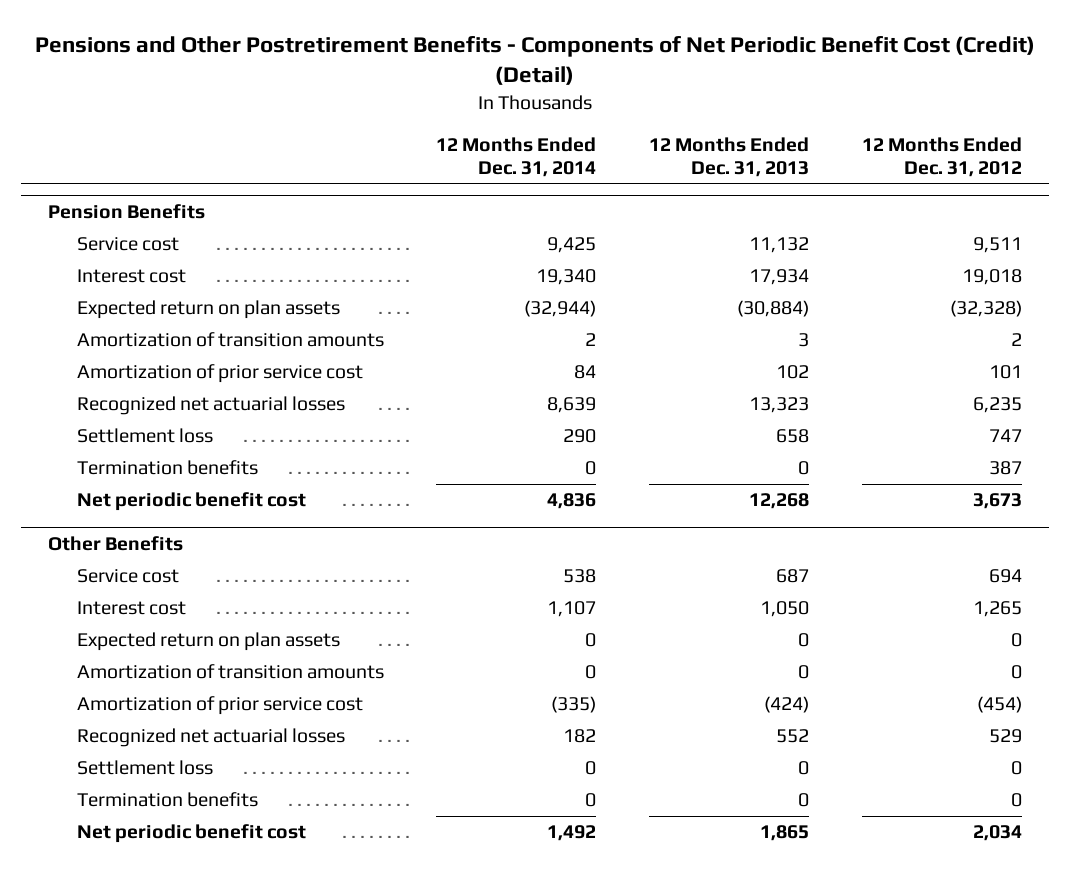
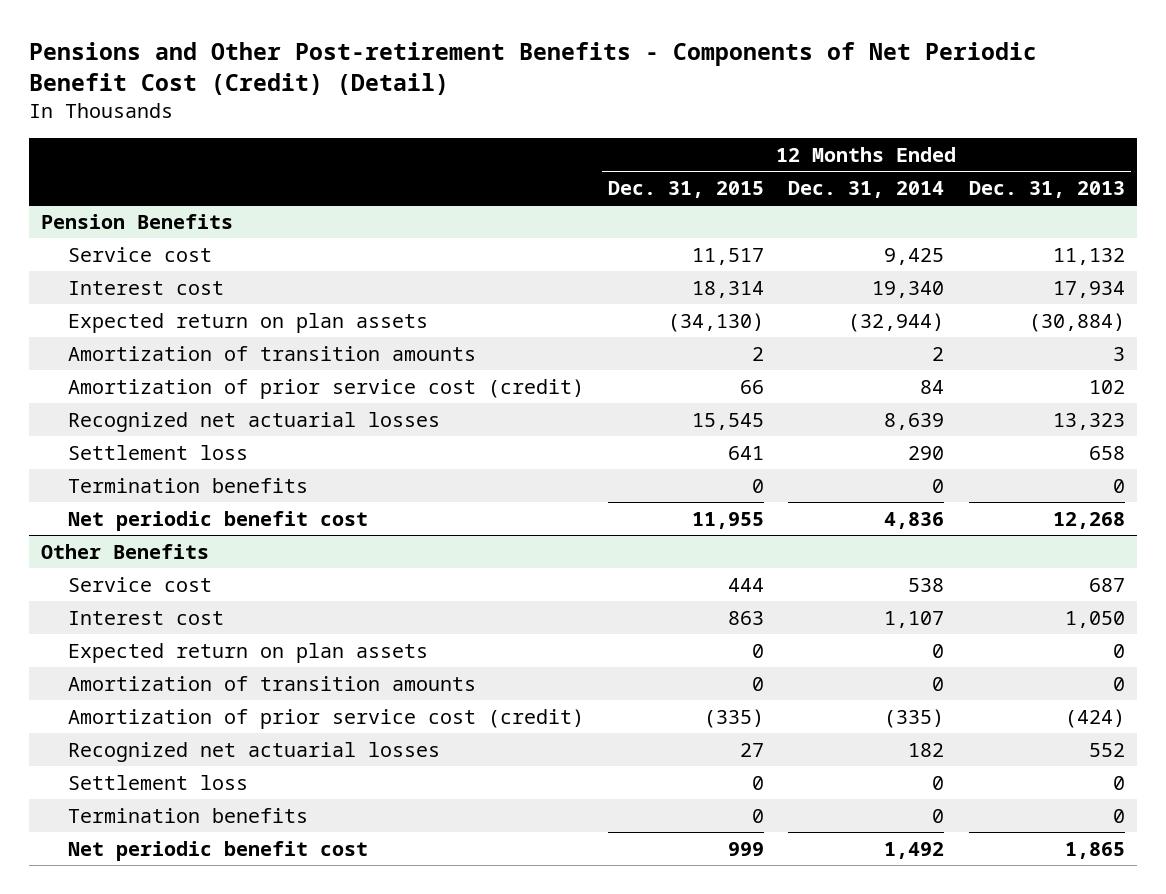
[34,35,1035,86] Pensions and Other Postretirement Benefits - Components of Net Periodic Benefit Cost (Credit) (Detail) -> [29,42,1038,95] Pensions and Other Post-retirement Benefits - Components of Net Periodic Benefit Cost (Credit) (Detail)
[862,137,1023,177] 12 Months Ended Dec. 31, 2012 -> none
none -> [608,180,765,198] Dec. 31, 2015
[76,364,363,384] Amortization of prior service cost -> [68,378,585,399] Amortization of prior service cost (credit)
[76,696,363,716] Amortization of prior service cost -> [68,708,585,729] Amortization of prior service cost (credit)

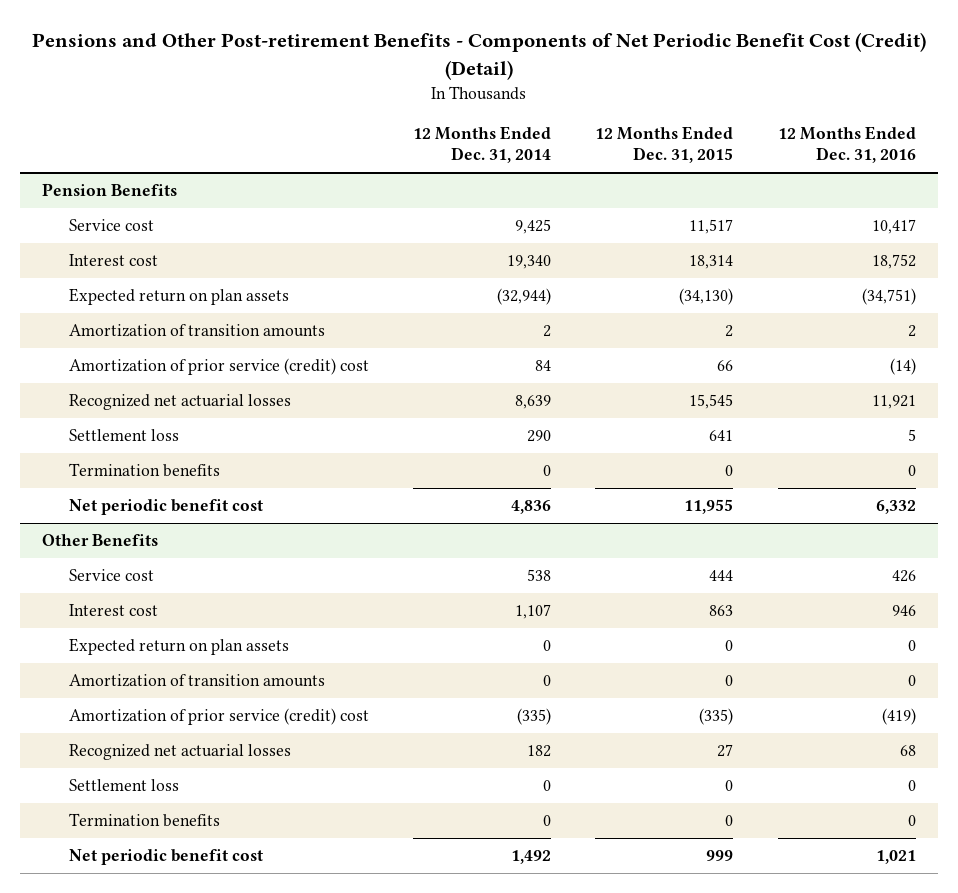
[968,180,1125,198] Dec. 31, 2013 -> none
none -> [777,126,916,164] 12 Months Ended Dec. 31, 2016
[68,378,585,399] Amortization of prior service cost (credit) -> [68,358,369,376] Amortization of prior service (credit) cost
[68,708,585,729] Amortization of prior service cost (credit) -> [68,708,369,726] Amortization of prior service (credit) cost

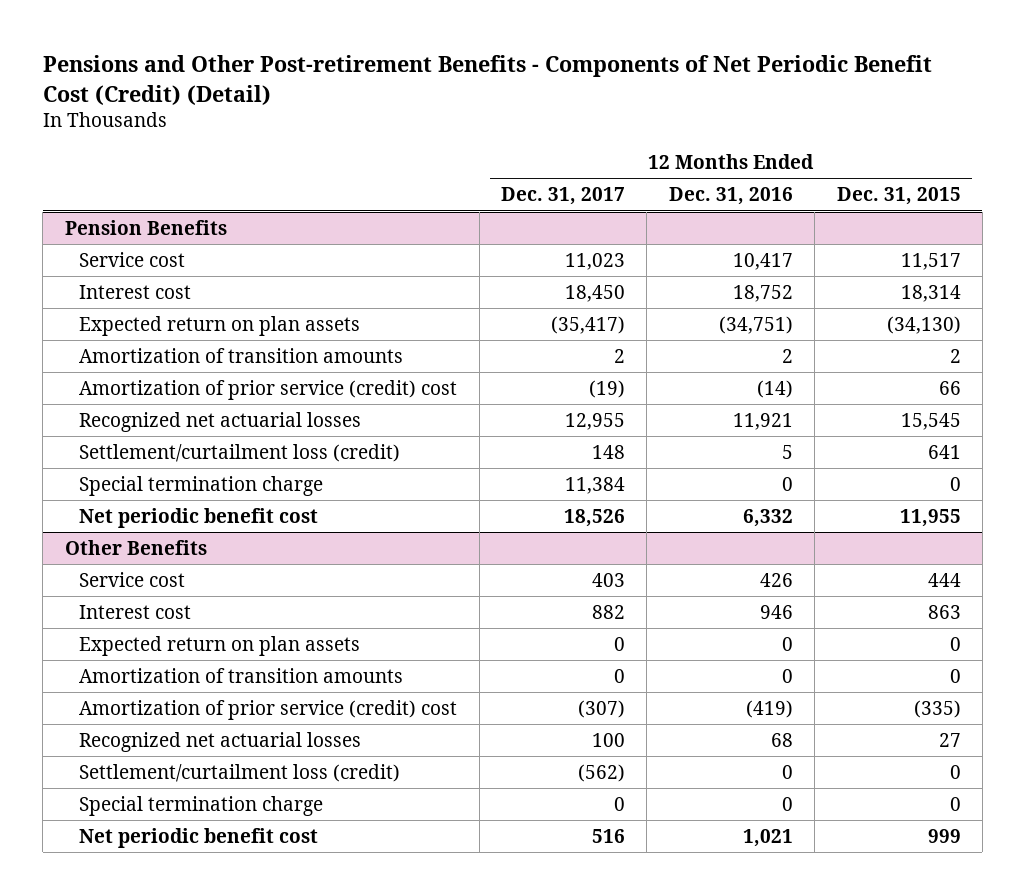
[412,126,551,164] 12 Months Ended Dec. 31, 2014 -> none
none -> [500,187,625,206] Dec. 31, 2017
[68,429,179,442] Settlement loss -> [79,444,401,463] Settlement/curtailment loss (credit)
[68,463,220,478] Termination benefits -> [79,476,324,497] Special termination charge
[68,779,179,792] Settlement loss -> [79,764,401,783] Settlement/curtailment loss (credit)
[68,813,220,828] Termination benefits -> [79,796,324,817] Special termination charge

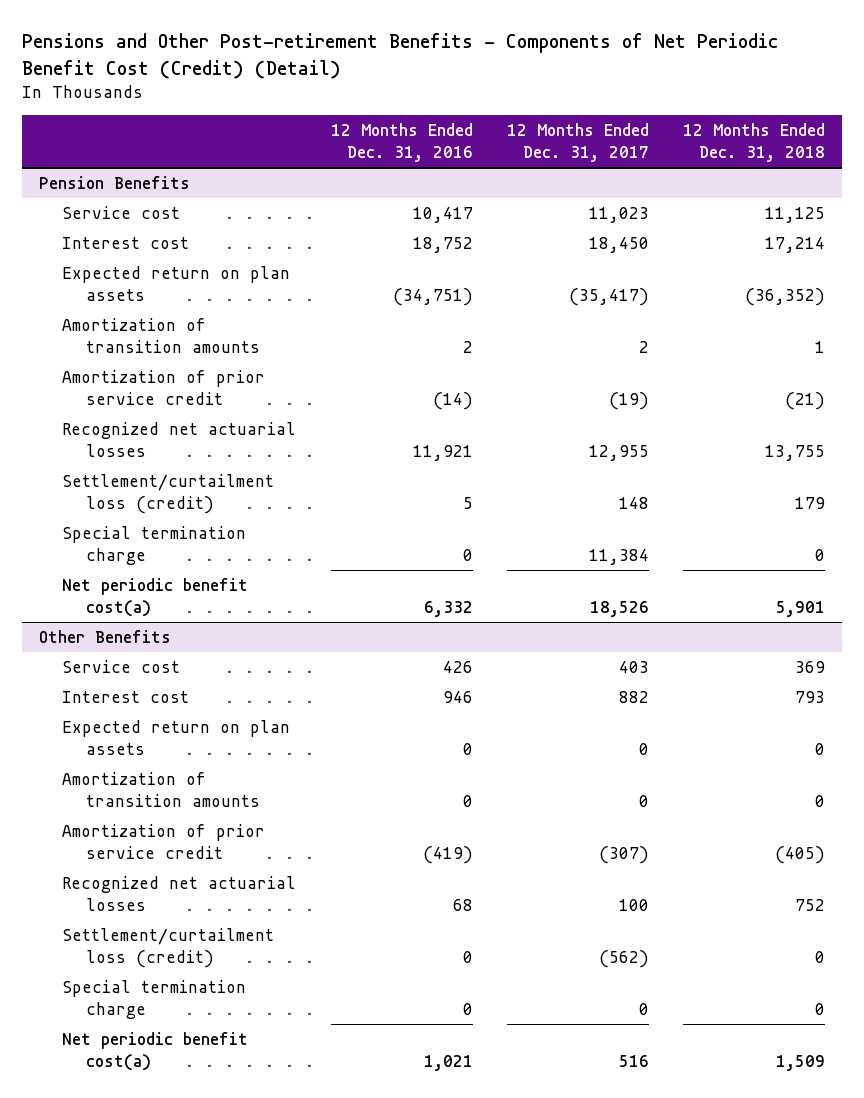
[836,187,961,206] Dec. 31, 2015 -> none
none -> [682,123,825,163] 12 Months Ended Dec. 31, 2018
[79,380,458,401] Amortization of prior service (credit) cost -> [62,370,266,405] Amortization of prior service credit
[79,508,319,529] Net periodic benefit cost -> [62,578,249,617] Net periodic benefit cost(a)
[79,700,458,721] Amortization of prior service (credit) cost -> [62,824,266,859] Amortization of prior service credit
[79,828,319,849] Net periodic benefit cost -> [62,1032,249,1071] Net periodic benefit cost(a)

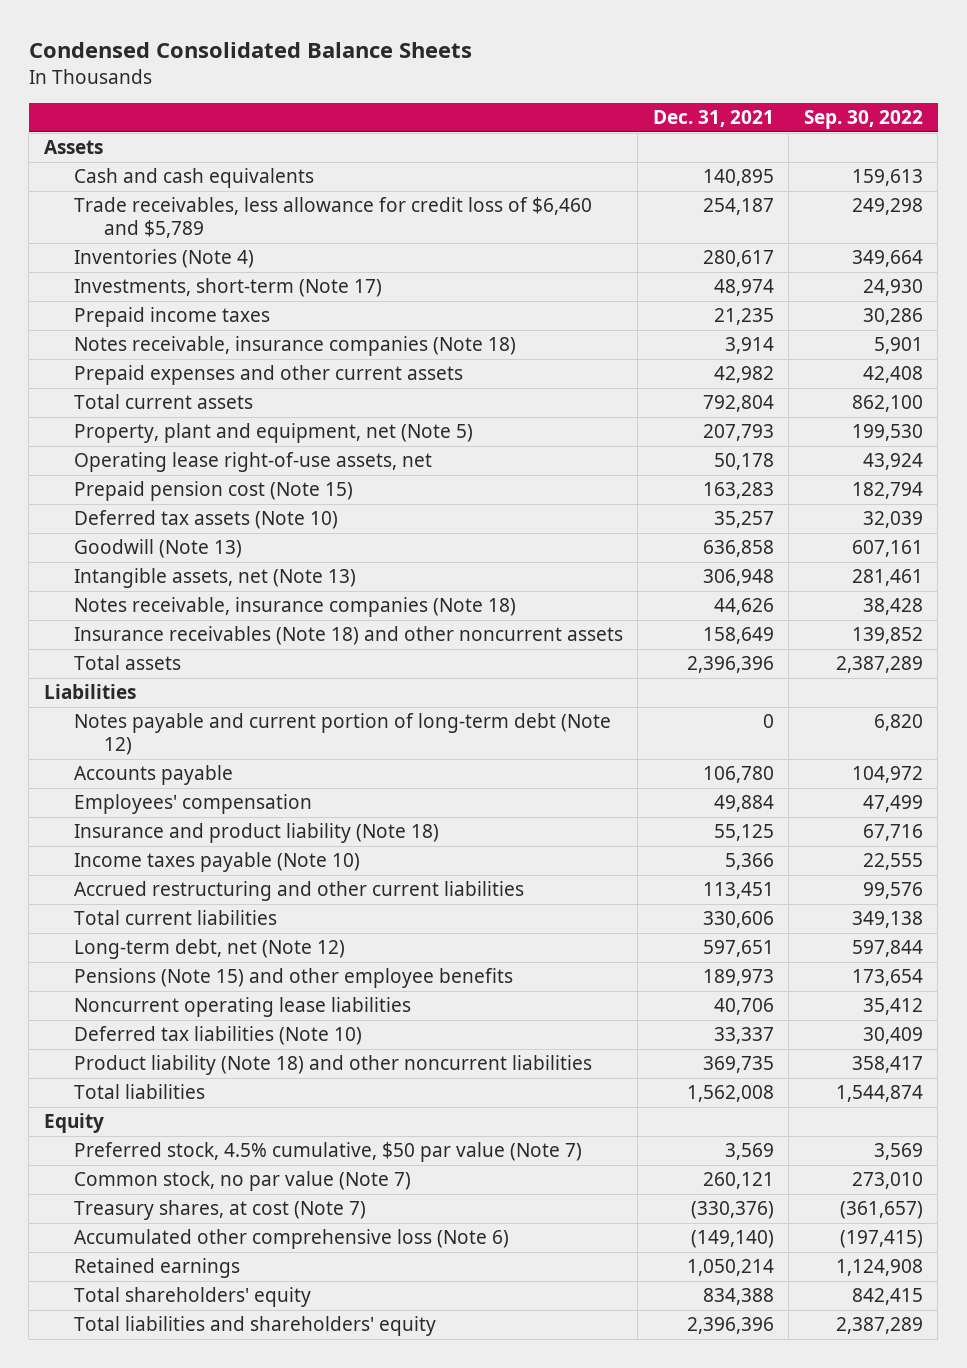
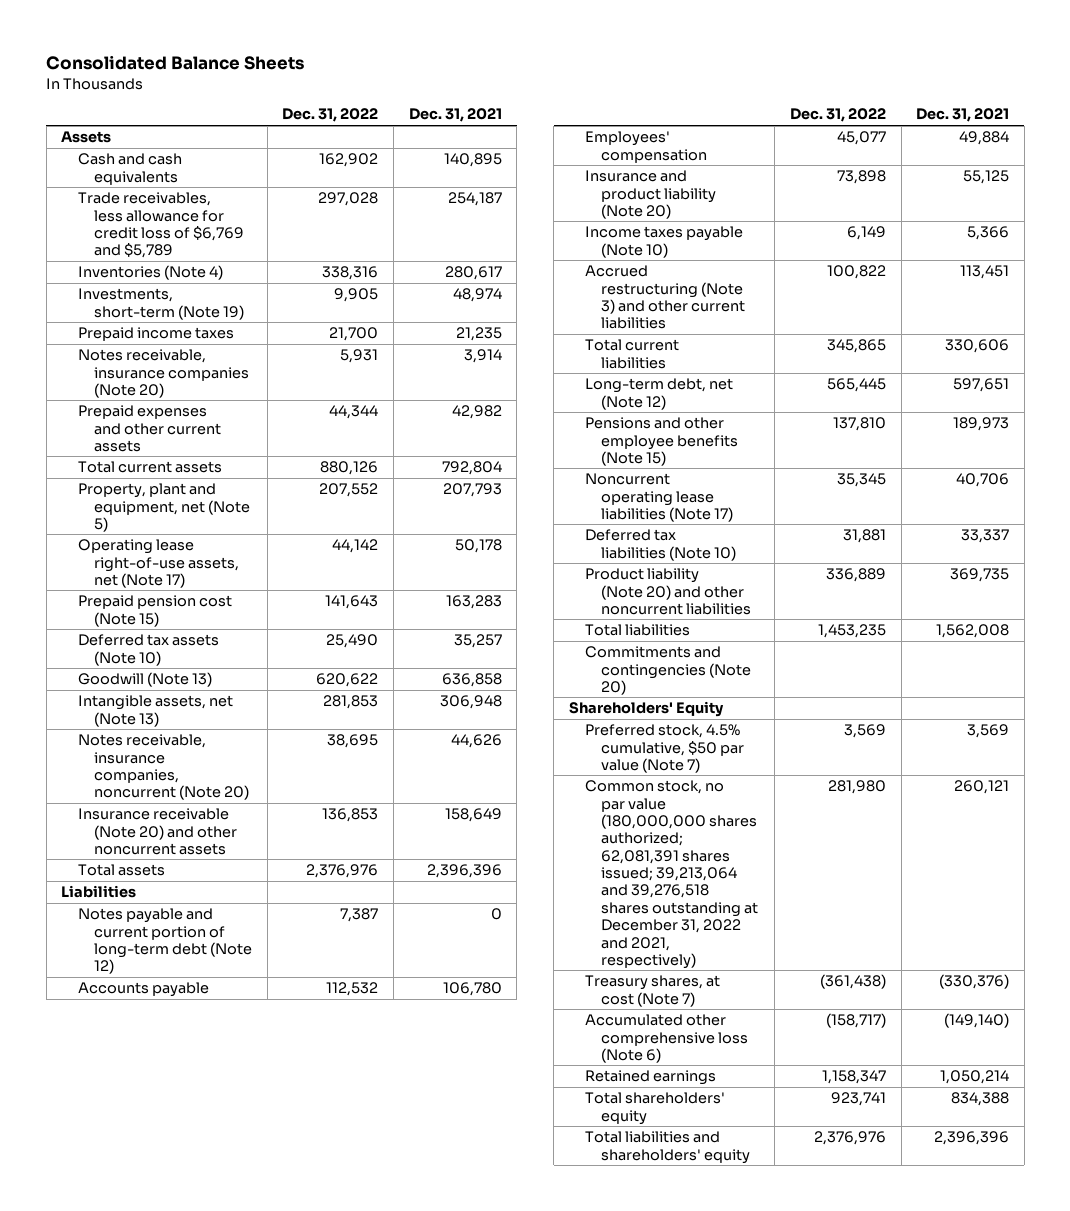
[28,42,472,59] Condensed Consolidated Balance Sheets -> [46,54,305,70] Consolidated Balance Sheets
[803,110,923,130] Sep. 30, 2022 -> none
none -> [282,108,379,123] Dec. 31, 2022
[73,197,592,238] Trade receivables, less allowance for credit loss of $6,460 and $5,789 -> [77,192,245,259] Trade receivables, less allowance for credit loss of $6,769 and $5,789
[73,278,382,298] Investments, short-term (Note 17) -> [77,288,245,320] Investments, short-term (Note 19)
[73,336,516,357] Notes receivable, insurance companies (Note 18) -> [77,349,250,398] Notes receivable, insurance companies (Note 20)
[73,452,432,473] Operating lease right-of-use assets, net -> [77,539,240,588] Operating lease right-of-use assets, net (Note 17)
[73,597,516,618] Notes receivable, insurance companies (Note 18) -> [77,734,250,801] Notes receivable, insurance companies, noncurrent (Note 20)
[73,626,623,646] Insurance receivables (Note 18) and other noncurrent assets -> [77,808,238,855] Insurance receivable (Note 20) and other noncurrent assets
[73,823,439,844] Insurance and product liability (Note 18) -> [585,170,717,219] Insurance and product liability (Note 20)
[73,881,524,902] Accrued restructuring and other current liabilities -> [585,265,746,330] Accrued restructuring (Note 3) and other current liabilities
[73,968,513,989] Pensions (Note 15) and other employee benefits -> [585,417,739,466] Pensions and other employee benefits (Note 15)
[73,997,411,1018] Noncurrent operating lease liabilities -> [585,473,734,522] Noncurrent operating lease liabilities (Note 17)
[73,1055,592,1076] Product liability (Note 18) and other noncurrent liabilities -> [585,568,752,615] Product liability (Note 20) and other noncurrent liabilities
none -> [585,646,752,695] Commitments and contingencies (Note 20)
[43,1113,104,1134] Equity -> [568,701,724,718] Shareholders' Equity
[73,1171,411,1192] Common stock, no par value (Note 7) -> [585,780,759,969] Common stock, no par value (180,000,000 shares authorized; 62,081,391 shares issued; 39,213,064 and 39,276,518 shares outstanding at December 31, 2022 and 2021, respectively)

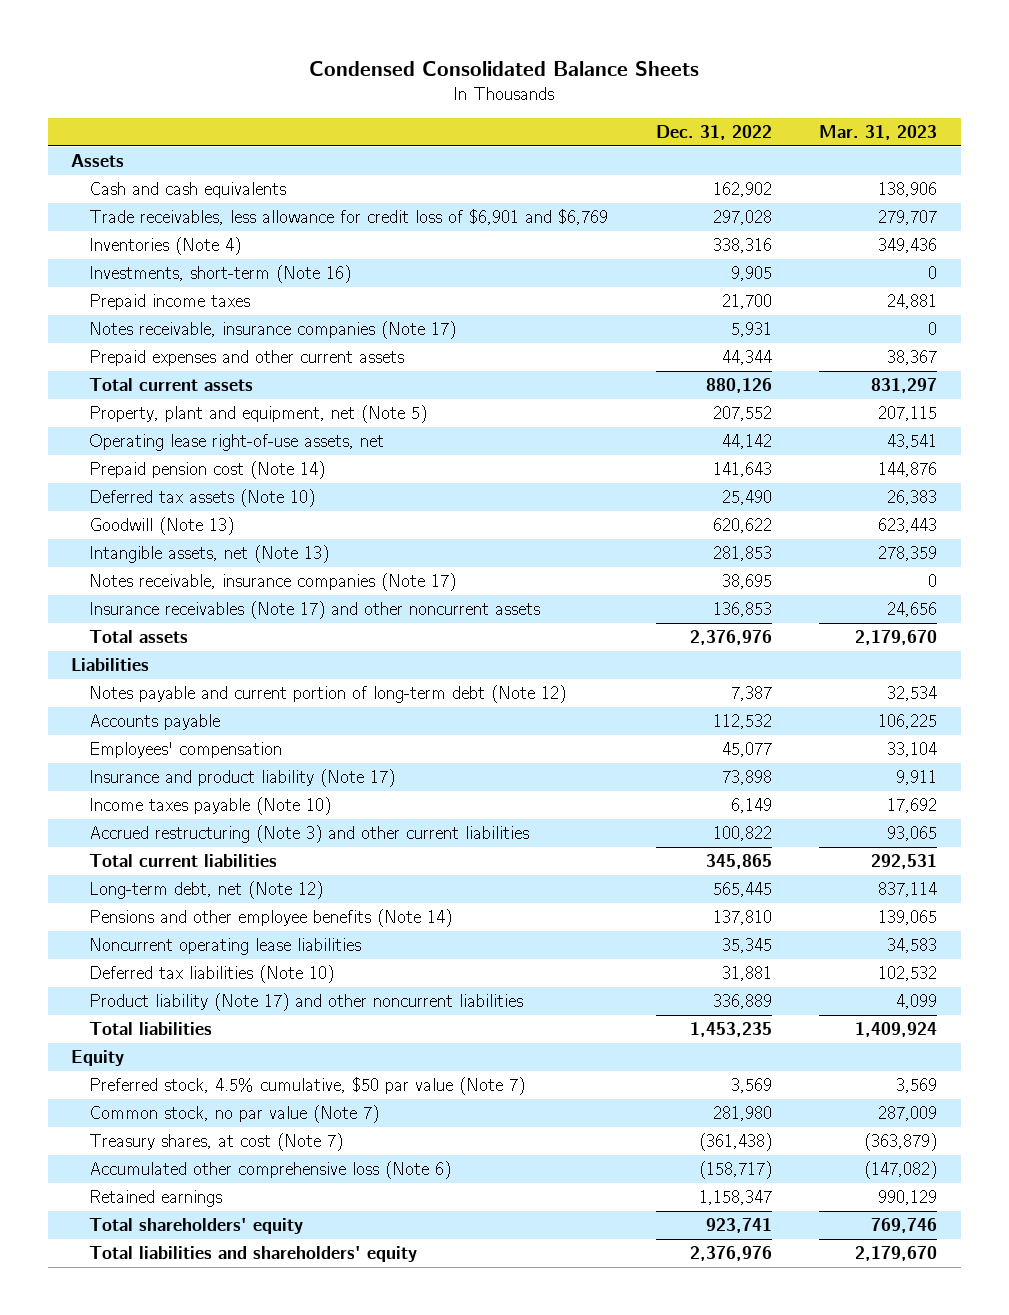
[46,54,305,70] Consolidated Balance Sheets -> [309,60,700,76] Condensed Consolidated Balance Sheets
[408,108,502,123] Dec. 31, 2021 -> none
none -> [819,124,938,140] Mar. 31, 2023
[77,192,245,259] Trade receivables, less allowance for credit loss of $6,769 and $5,789 -> [89,209,609,226] Trade receivables, less allowance for credit loss of $6,901 and $6,769
[77,288,245,320] Investments, short-term (Note 19) -> [89,265,352,284] Investments, short-term (Note 16)
[77,349,250,398] Notes receivable, insurance companies (Note 20) -> [89,321,457,340] Notes receivable, insurance companies (Note 17)
[77,539,240,588] Operating lease right-of-use assets, net (Note 17) -> [89,434,385,452] Operating lease right-of-use assets, net
[77,595,232,627] Prepaid pension cost (Note 15) -> [89,461,326,480] Prepaid pension cost (Note 14)
[77,734,250,801] Notes receivable, insurance companies, noncurrent (Note 20) -> [89,573,457,592] Notes receivable, insurance companies (Note 17)
[77,808,238,855] Insurance receivable (Note 20) and other noncurrent assets -> [89,601,541,620] Insurance receivables (Note 17) and other noncurrent assets
[585,170,717,219] Insurance and product liability (Note 20) -> [89,769,396,788] Insurance and product liability (Note 17)
[585,417,739,466] Pensions and other employee benefits (Note 15) -> [89,909,453,928] Pensions and other employee benefits (Note 14)
[585,473,734,522] Noncurrent operating lease liabilities (Note 17) -> [89,938,362,956] Noncurrent operating lease liabilities
[585,568,752,615] Product liability (Note 20) and other noncurrent liabilities -> [89,993,524,1012] Product liability (Note 17) and other noncurrent liabilities
[585,646,752,695] Commitments and contingencies (Note 20) -> none
[568,701,724,718] Shareholders' Equity -> [71,1050,125,1067] Equity
[585,780,759,969] Common stock, no par value (180,000,000 shares authorized; 62,081,391 shares issued; 39,213,064 and 39,276,518 shares outstanding at December 31, 2022 and 2021, respectively) -> [89,1105,380,1124] Common stock, no par value (Note 7)

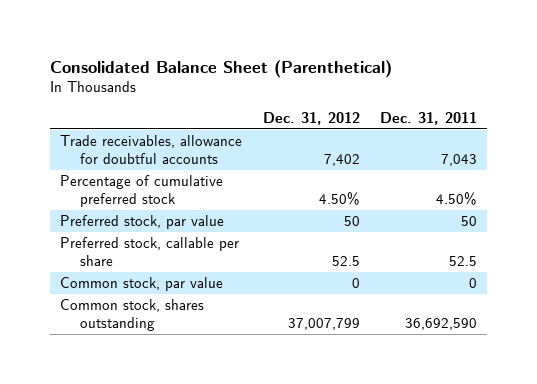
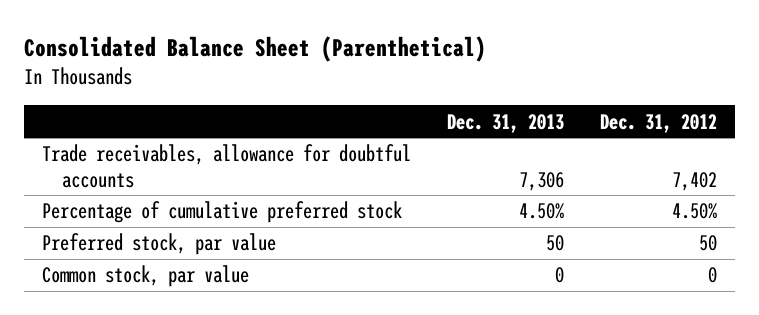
[380,111,478,125] Dec. 31, 2011 -> none
none -> [446,113,564,133] Dec. 31, 2013
[60,237,240,267] Preferred stock, callable per share -> none
[60,299,205,332] Common stock, shares outstanding -> none

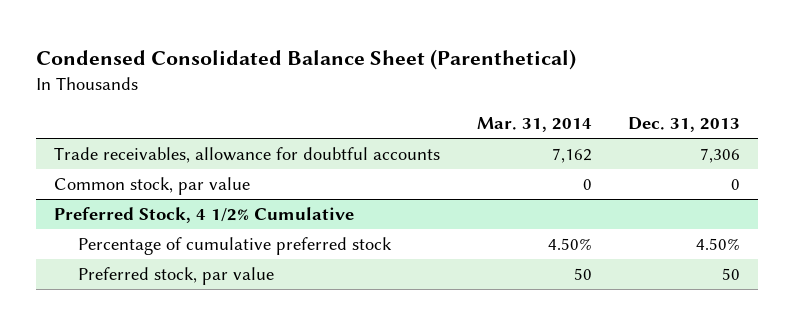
[23,36,486,63] Consolidated Balance Sheet (Parenthetical) -> [36,48,577,70] Condensed Consolidated Balance Sheet (Parenthetical)
[600,113,718,133] Dec. 31, 2012 -> none
none -> [476,117,592,133] Mar. 31, 2014
[41,265,249,288] Common stock, par value -> [54,176,251,195] Common stock, par value
none -> [54,206,355,223] Preferred Stock, 4 1/2% Cumulative

